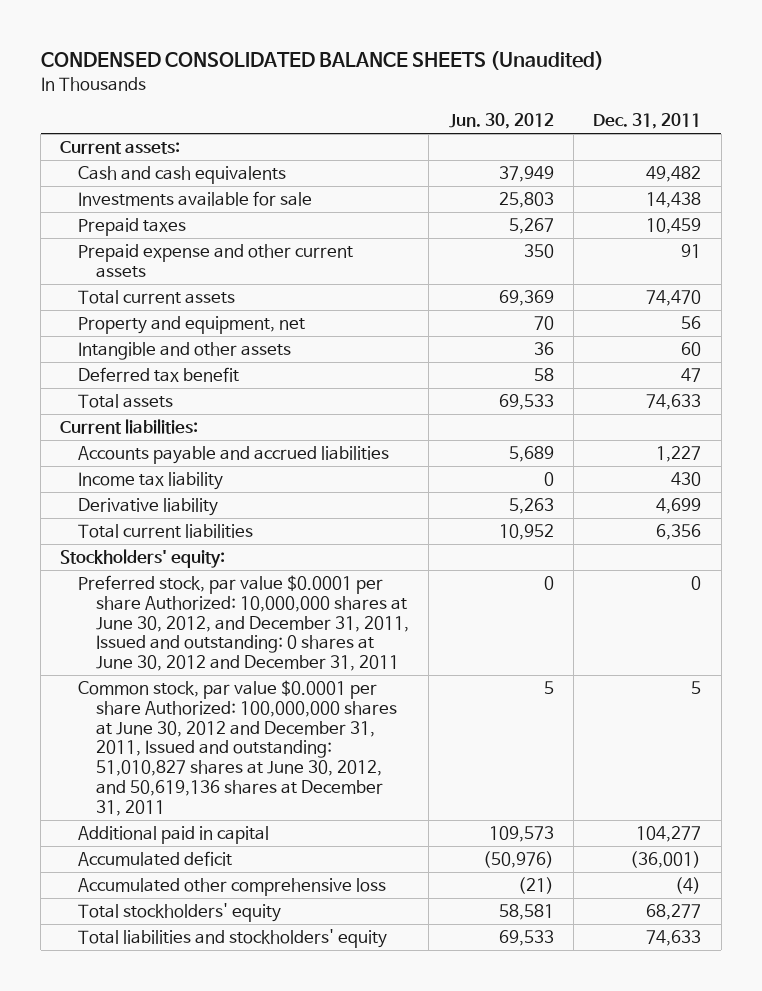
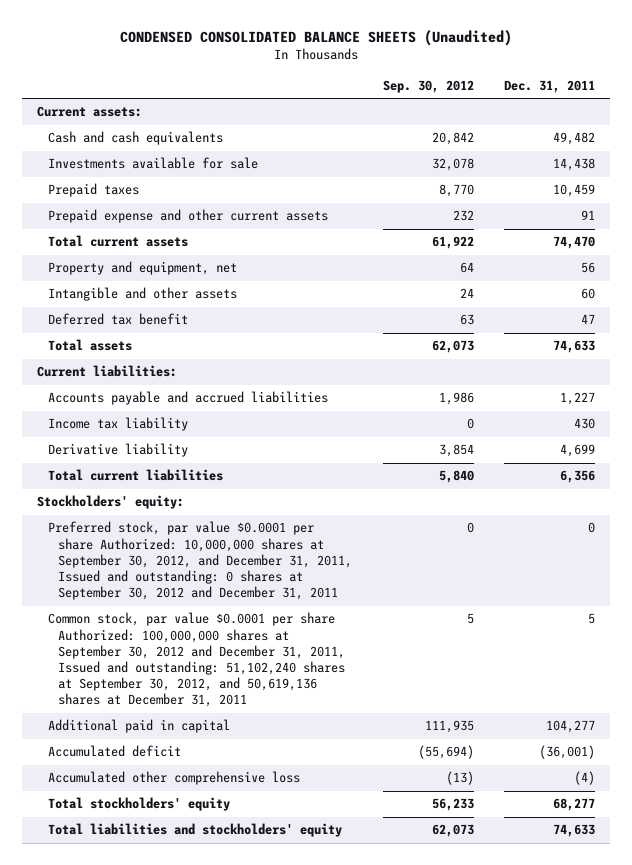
[448,113,554,130] Jun. 30, 2012 -> none
none -> [382,79,474,93] Sep. 30, 2012
[78,575,409,672] Preferred stock, par value $0.0001 per share Authorized: 10,000,000 shares at June 30, 2012, and December 31, 2011, Issued and outstanding: 0 shares at June 30, 2012 and December 31, 2011 -> [47,521,353,601] Preferred stock, par value $0.0001 per share Authorized: 10,000,000 shares at September 30, 2012, and December 31, 2011, Issued and outstanding: 0 shares at September 30, 2012 and December 31, 2011
[78,680,397,816] Common stock, par value $0.0001 per share Authorized: 100,000,000 shares at June 30, 2012 and December 31, 2011, Issued and outstanding: 51,010,827 shares at June 30, 2012, and 50,619,136 shares at December 31, 2011 -> [47,612,346,708] Common stock, par value $0.0001 per share Authorized: 100,000,000 shares at September 30, 2012 and December 31, 2011, Issued and outstanding: 51,102,240 shares at September 30, 2012, and 50,619,136 shares at December 31, 2011

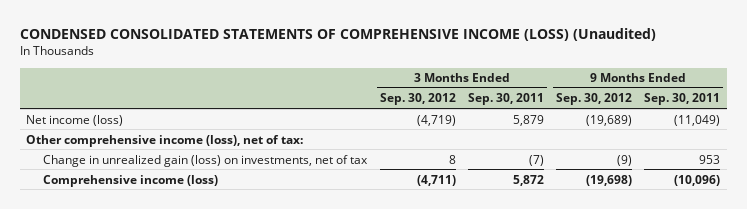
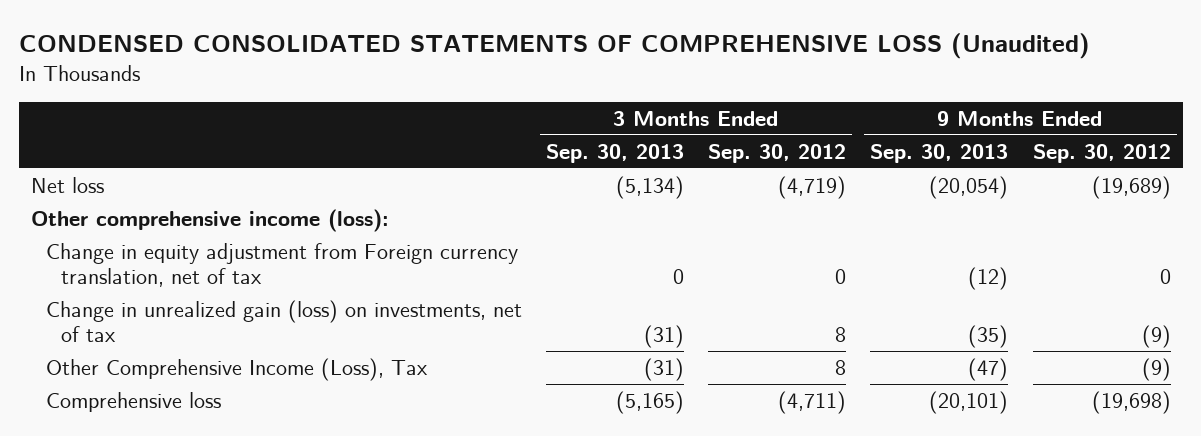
[20,27,657,41] CONDENSED CONSOLIDATED STATEMENTS OF COMPREHENSIVE INCOME (LOSS) (Unaudited) -> [18,32,1090,59] CONDENSED CONSOLIDATED STATEMENTS OF COMPREHENSIVE LOSS (Unaudited)
[467,93,544,106] Sep. 30, 2011 -> none
[644,93,721,106] Sep. 30, 2011 -> none
none -> [546,143,685,163] Sep. 30, 2013
none -> [870,143,1009,163] Sep. 30, 2013
[26,114,124,126] Net income (loss) -> [30,176,104,193] Net loss
[26,134,304,147] Other comprehensive income (loss), net of tax: -> [30,208,389,232] Other comprehensive income (loss):
none -> [45,242,518,288] Change in equity adjustment from Foreign currency translation, net of tax
none -> [45,357,428,381] Other Comprehensive Income (Loss), Tax
[43,174,219,187] Comprehensive income (loss) -> [45,391,221,412] Comprehensive loss

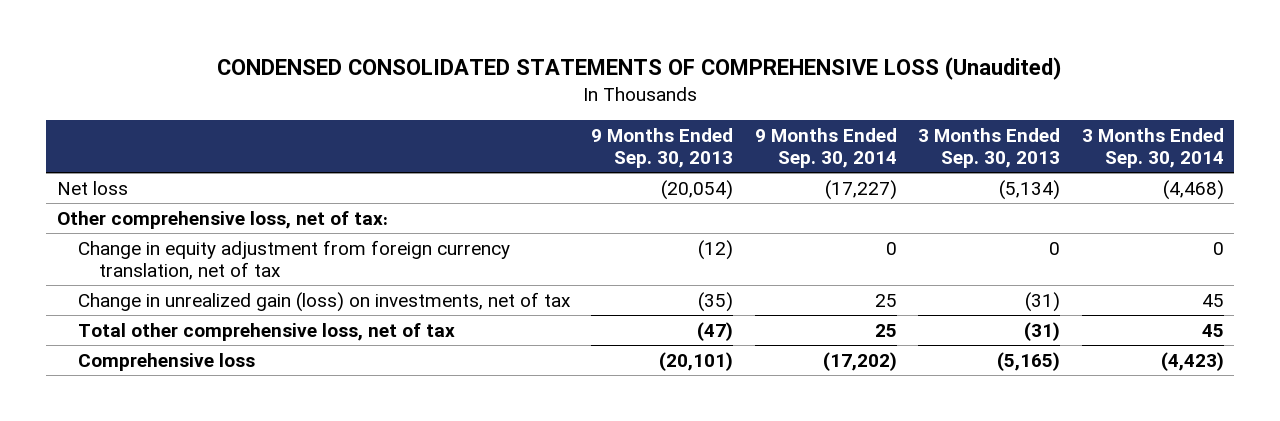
[708,143,847,163] Sep. 30, 2012 -> none
[1032,143,1171,163] Sep. 30, 2012 -> none
none -> [754,127,897,168] 9 Months Ended Sep. 30, 2014
none -> [1081,127,1224,168] 3 Months Ended Sep. 30, 2014
[30,208,389,232] Other comprehensive income (loss): -> [56,210,388,229] Other comprehensive loss, net of tax:
[45,242,518,288] Change in equity adjustment from Foreign currency translation, net of tax -> [78,239,511,280] Change in equity adjustment from foreign currency translation, net of tax
[45,357,428,381] Other Comprehensive Income (Loss), Tax -> [78,322,456,341] Total other comprehensive loss, net of tax

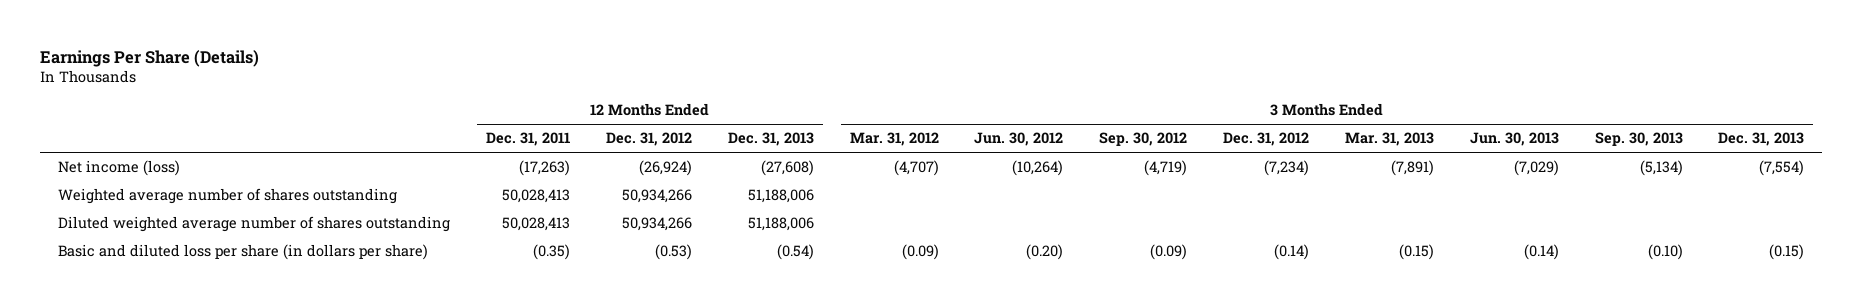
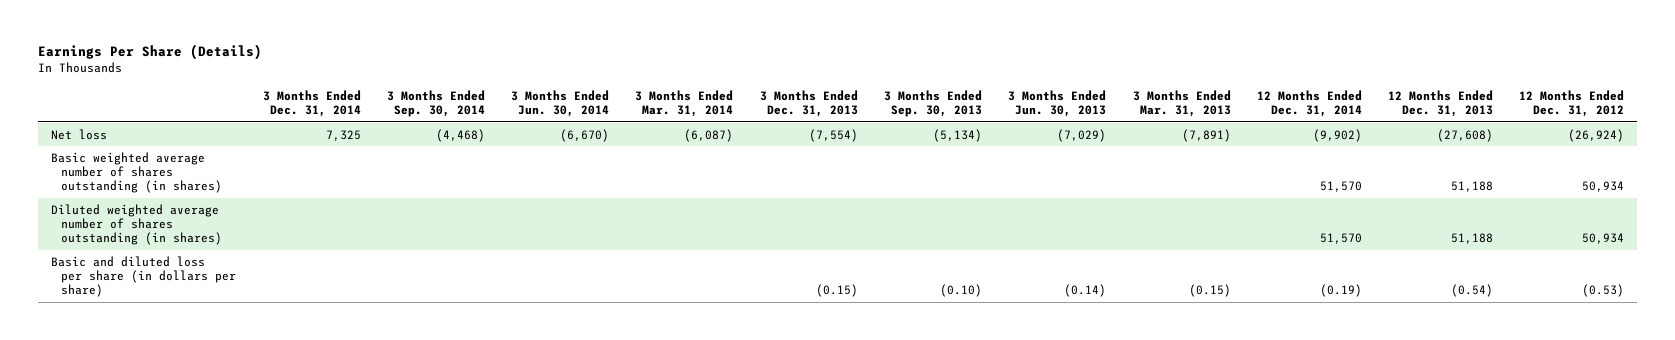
[486,132,571,147] Dec. 31, 2011 -> none
[849,132,939,147] Mar. 31, 2012 -> none
[974,132,1064,147] Jun. 30, 2012 -> none
[1099,132,1188,147] Sep. 30, 2012 -> none
[1223,132,1310,147] Dec. 31, 2012 -> none
none -> [262,89,361,118] 3 Months Ended Dec. 31, 2014
none -> [386,89,485,118] 3 Months Ended Sep. 30, 2014
none -> [511,89,610,118] 3 Months Ended Jun. 30, 2014
none -> [635,89,734,118] 3 Months Ended Mar. 31, 2014
none -> [1256,89,1362,118] 12 Months Ended Dec. 31, 2014
[58,160,181,177] Net income (loss) -> [50,128,107,140] Net loss
[58,188,398,205] Weighted average number of shares outstanding -> [50,151,223,194] Basic weighted average number of shares outstanding (in shares)
[621,189,692,204] 50,934,266 -> [1582,181,1625,193] 50,934
[747,189,814,204] 51,188,006 -> [1451,181,1494,193] 51,188
[58,216,451,233] Diluted weighted average number of shares outstanding -> [50,203,223,246] Diluted weighted average number of shares outstanding (in shares)
[621,217,692,232] 50,934,266 -> [1582,233,1625,245] 50,934
[747,217,814,232] 51,188,006 -> [1451,233,1494,245] 51,188

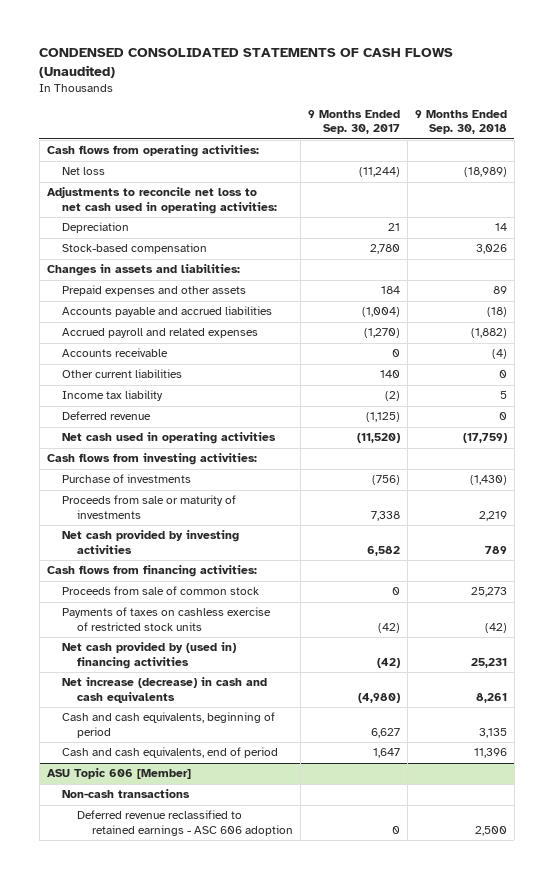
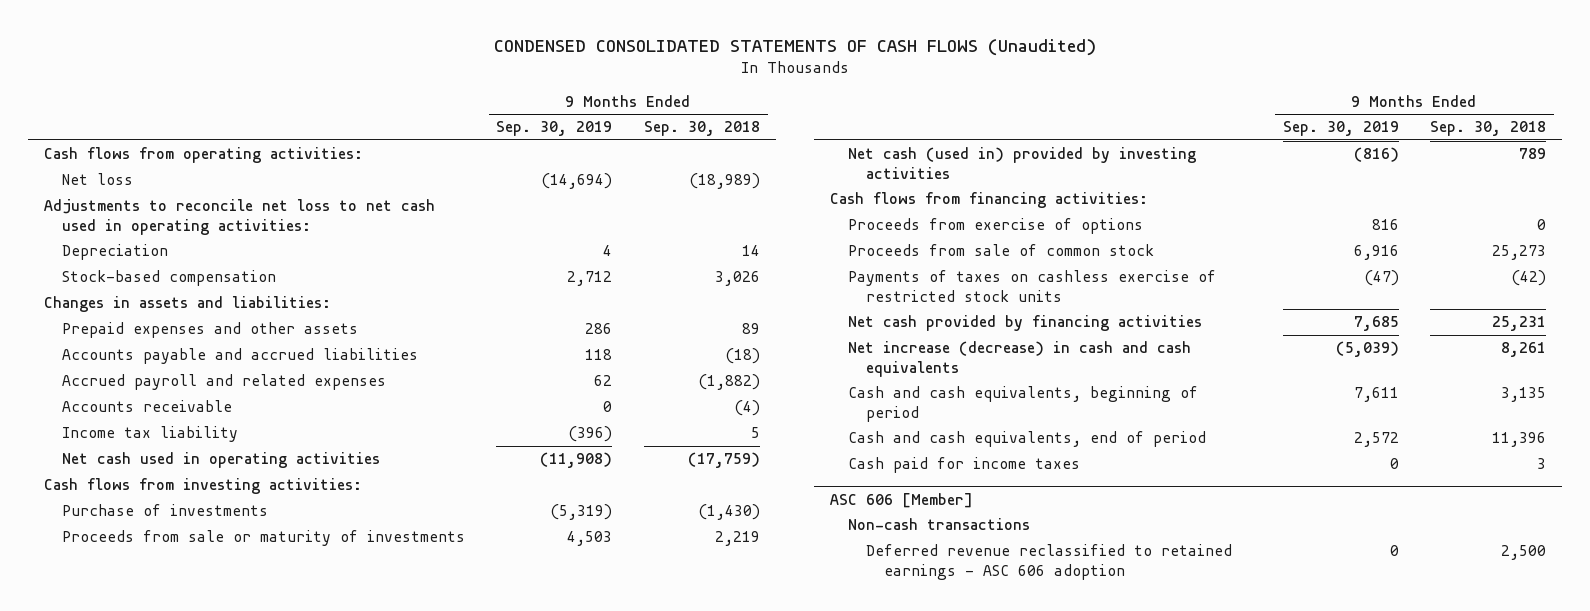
[307,109,400,135] 9 Months Ended Sep. 30, 2017 -> none
none -> [496,121,613,137] Sep. 30, 2019
[61,369,182,379] Other current liabilities -> none
[61,411,151,421] Deferred revenue -> none
[61,530,239,554] Net cash provided by investing activities -> [848,147,1197,179] Net cash (used in) provided by investing activities
none -> [848,218,1144,235] Proceeds from exercise of options
[61,642,236,669] Net cash provided by (used in) financing activities -> [848,315,1203,332] Net cash provided by financing activities
none -> [848,457,1081,474] Cash paid for income taxes
[46,768,191,780] ASU Topic 606 [Member] -> [829,492,973,508] ASC 606 [Member]

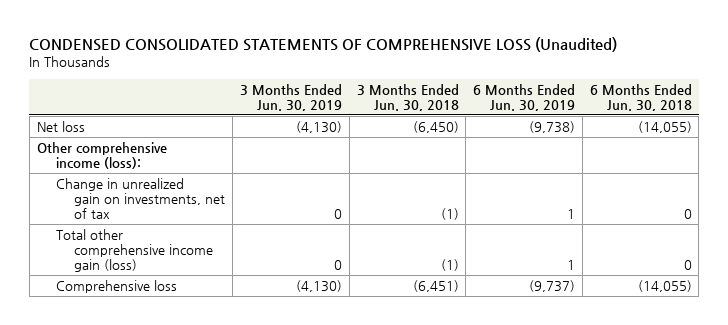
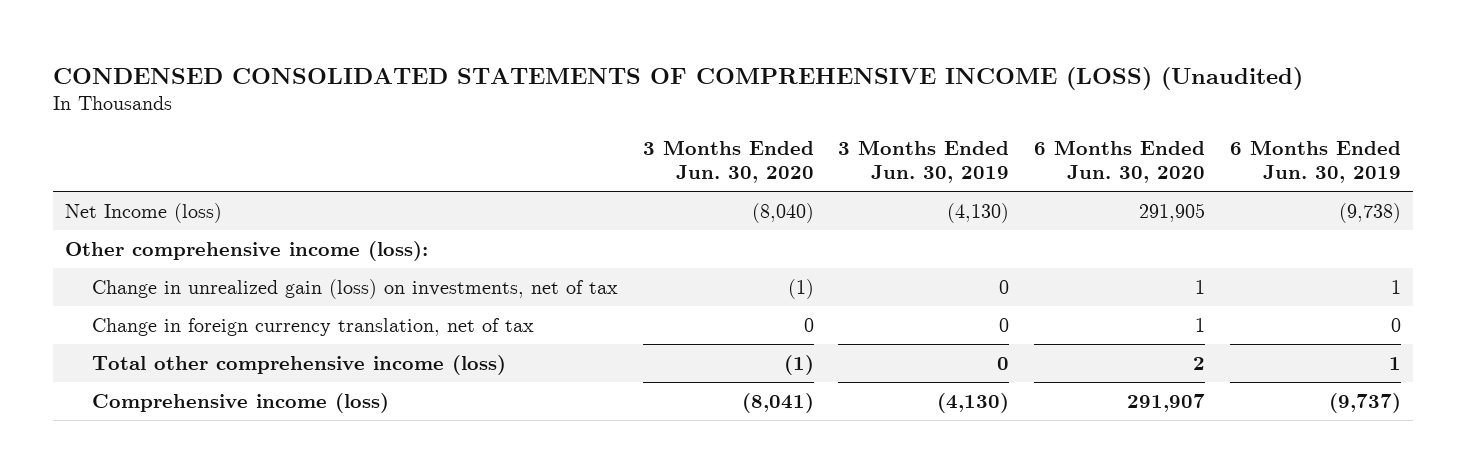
[29,37,618,53] CONDENSED CONSOLIDATED STATEMENTS OF COMPREHENSIVE LOSS (Unaudited) -> [53,66,1304,90] CONDENSED CONSOLIDATED STATEMENTS OF COMPREHENSIVE INCOME (LOSS) (Unaudited)
[356,83,459,111] 3 Months Ended Jun. 30, 2018 -> none
[589,83,692,111] 6 Months Ended Jun. 30, 2018 -> none
none -> [642,140,814,184] 3 Months Ended Jun. 30, 2020
none -> [1034,140,1206,184] 6 Months Ended Jun. 30, 2020
[36,120,85,132] Net loss -> [65,202,223,223] Net Income (loss)
[55,177,226,219] Change in unrealized gain on investments, net of tax -> [92,278,619,299] Change in unrealized gain (loss) on investments, net of tax
none -> [92,317,535,336] Change in foreign currency translation, net of tax
[55,228,214,272] Total other comprehensive income gain (loss) -> [92,354,507,375] Total other comprehensive income (loss)
[55,279,177,293] Comprehensive loss -> [92,392,390,413] Comprehensive income (loss)

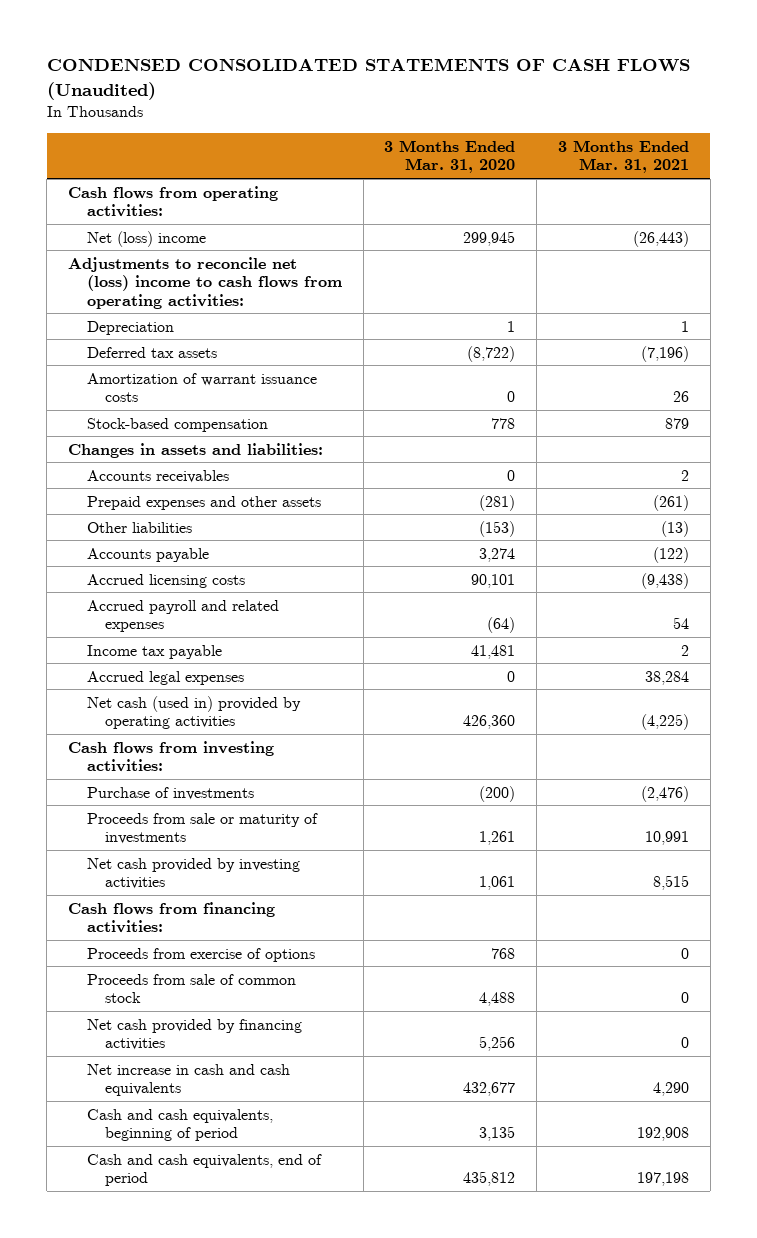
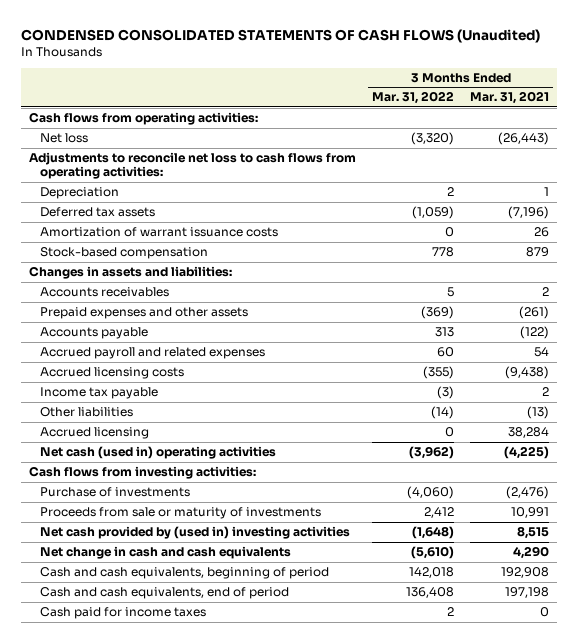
[384,139,516,174] 3 Months Ended Mar. 31, 2020 -> none
none -> [372,91,455,105] Mar. 31, 2022
[86,230,206,247] Net (loss) income -> [39,133,88,144] Net loss
[68,256,342,309] Adjustments to reconcile net (loss) income to cash flows from operating activities: -> [29,152,357,180] Adjustments to reconcile net loss to cash flows from operating activities:
[86,573,245,588] Accrued licensing costs -> [39,367,184,380] Accrued licensing costs
[86,521,192,533] Other liabilities -> [39,407,133,418] Other liabilities
[86,670,244,685] Accrued legal expenses -> [39,427,149,440] Accrued licensing
[86,695,301,730] Net cash (used in) provided by operating activities -> [39,446,276,460] Net cash (used in) operating activities
[68,901,276,934] Cash flows from financing activities: -> none
[86,947,315,962] Proceeds from exercise of options -> none
[86,973,296,1004] Proceeds from sale of common stock -> none
[86,1018,302,1051] Net cash provided by financing activities -> none
[86,857,300,890] Net cash provided by investing activities -> [39,526,350,540] Net cash provided by (used in) investing activities
[86,1063,290,1097] Net increase in cash and cash equivalents -> [39,546,291,560] Net change in cash and cash equivalents
none -> [39,607,206,620] Cash paid for income taxes

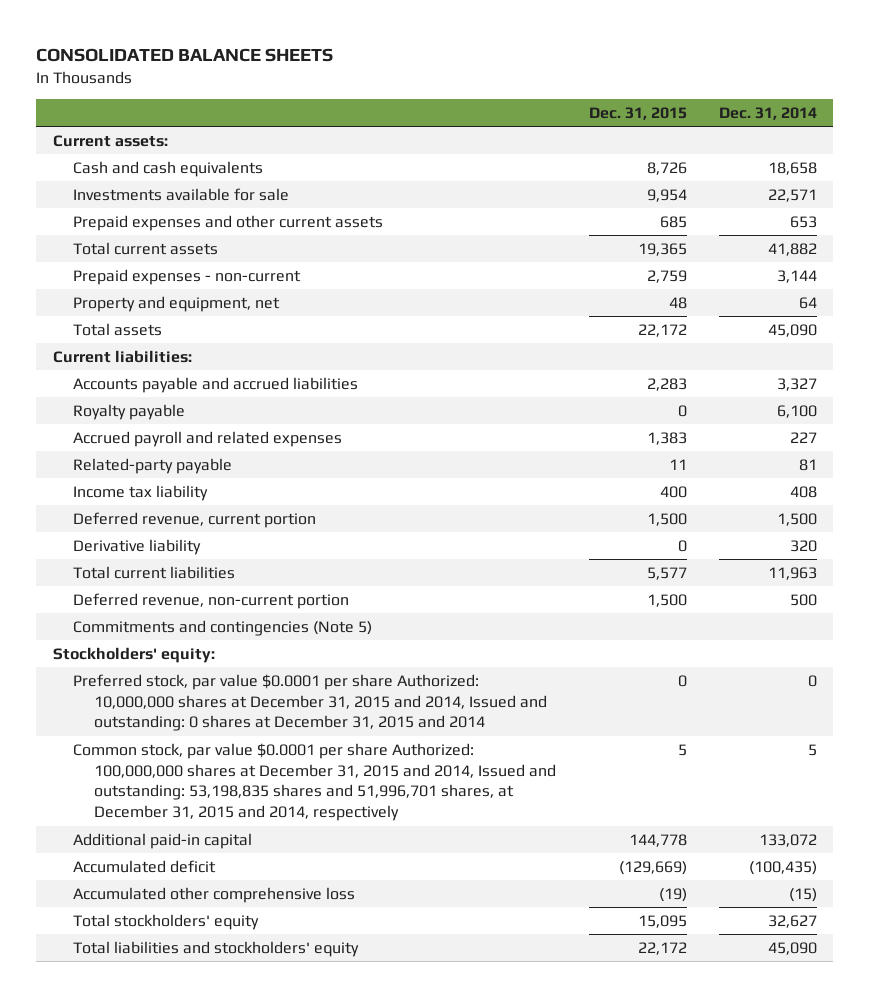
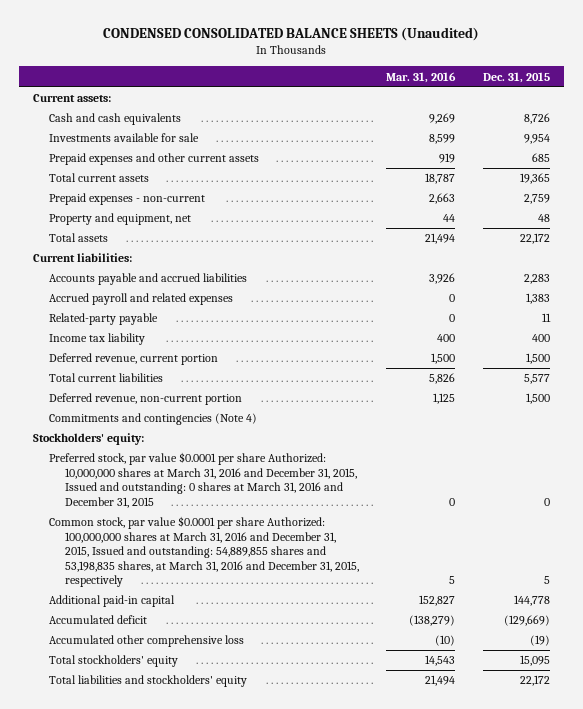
[36,48,334,63] CONSOLIDATED BALANCE SHEETS -> [103,26,480,41] CONDENSED CONSOLIDATED BALANCE SHEETS (Unaudited)
[718,106,817,120] Dec. 31, 2014 -> none
none -> [386,71,457,83] Mar. 31, 2016
[73,403,186,420] Royalty payable -> none
[73,538,202,555] Derivative liability -> none
[73,619,373,636] Commitments and contingencies (Note 5) -> [48,413,257,426] Commitments and contingencies (Note 4)
[73,673,548,732] Preferred stock, par value $0.0001 per share Authorized: 10,000,000 shares at December 31, 2015 and 2014, Issued and outstanding: 0 shares at December 31, 2015 and 2014 -> [48,452,357,508] Preferred stock, par value $0.0001 per share Authorized: 10,000,000 shares at March 31, 2016 and December 31, 2015, Issued and outstanding: 0 shares at March 31, 2016 and December 31, 2015
[73,742,557,822] Common stock, par value $0.0001 per share Authorized: 100,000,000 shares at December 31, 2015 and 2014, Issued and outstanding: 53,198,835 shares and 51,996,701 shares, at December 31, 2015 and 2014, respectively -> [48,516,359,588] Common stock, par value $0.0001 per share Authorized: 100,000,000 shares at March 31, 2016 and December 31, 2015, Issued and outstanding: 54,889,855 shares and 53,198,835 shares, at March 31, 2016 and December 31, 2015, respectively

